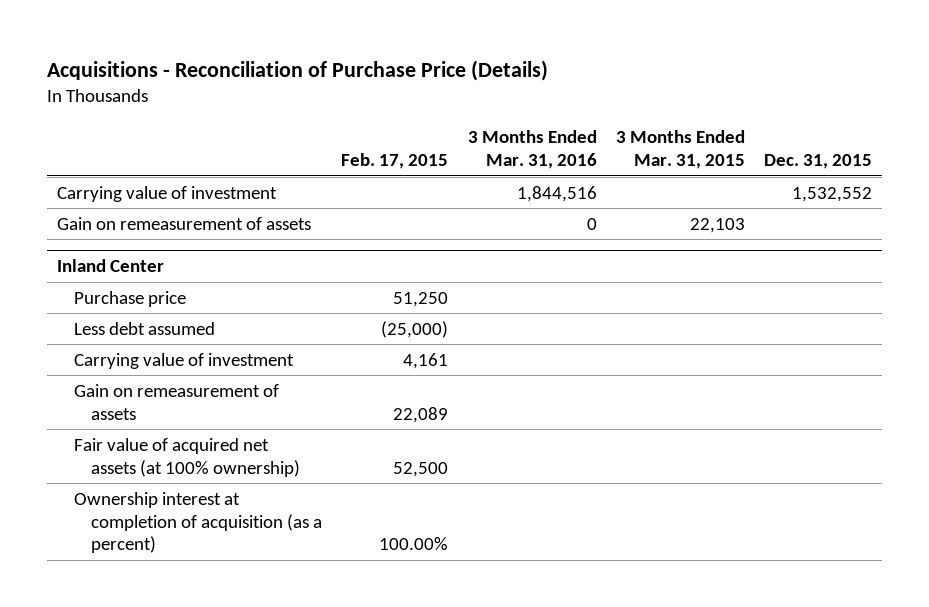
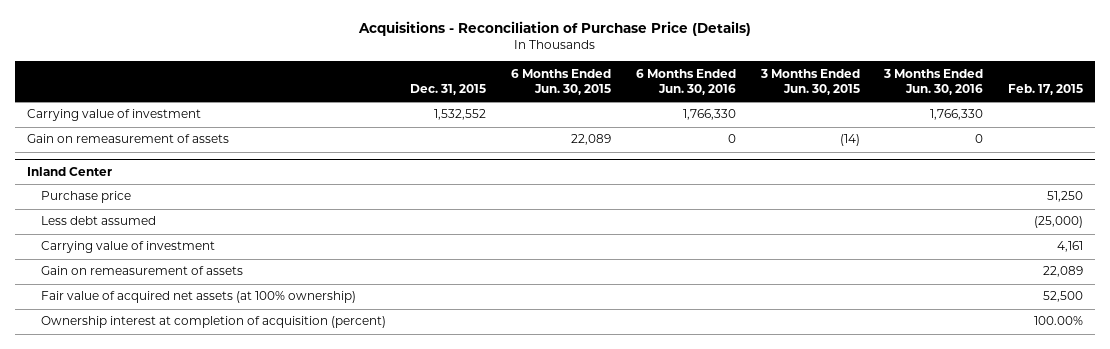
[467,130,597,170] 3 Months Ended Mar. 31, 2016 -> none
[615,130,745,170] 3 Months Ended Mar. 31, 2015 -> none
none -> [511,68,612,96] 6 Months Ended Jun. 30, 2015
none -> [635,68,736,96] 6 Months Ended Jun. 30, 2016
none -> [759,68,860,96] 3 Months Ended Jun. 30, 2015
none -> [883,68,984,96] 3 Months Ended Jun. 30, 2016
[73,491,323,554] Ownership interest at completion of acquisition (as a percent) -> [40,316,386,329] Ownership interest at completion of acquisition (percent)

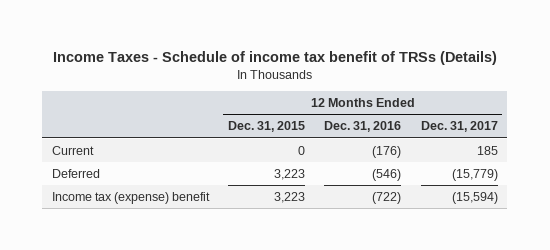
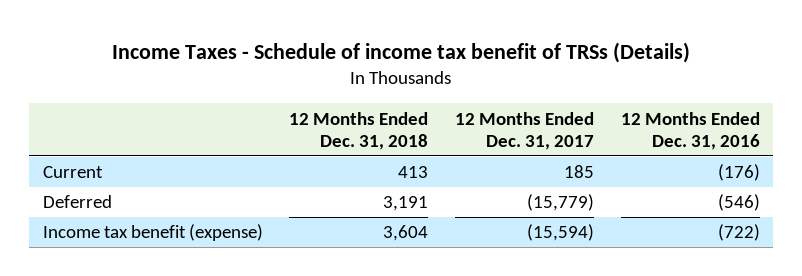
[228,121,306,133] Dec. 31, 2015 -> none
none -> [289,111,429,151] 12 Months Ended Dec. 31, 2018
[51,191,210,204] Income tax (expense) benefit -> [42,224,263,242] Income tax benefit (expense)

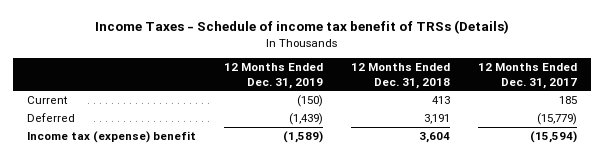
[620,111,760,151] 12 Months Ended Dec. 31, 2016 -> none
none -> [223,63,323,89] 12 Months Ended Dec. 31, 2019
[42,224,263,242] Income tax benefit (expense) -> [26,131,196,144] Income tax (expense) benefit

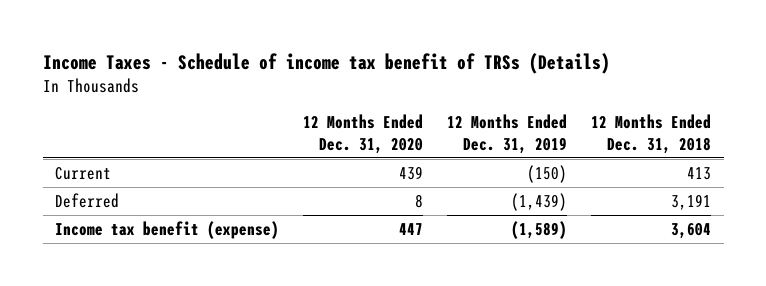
[477,63,577,89] 12 Months Ended Dec. 31, 2017 -> none
none -> [303,114,424,154] 12 Months Ended Dec. 31, 2020
[26,131,196,144] Income tax (expense) benefit -> [54,220,279,239] Income tax benefit (expense)

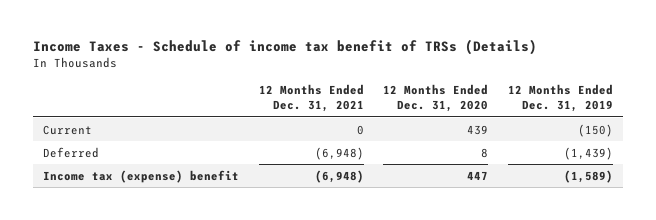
[591,114,712,154] 12 Months Ended Dec. 31, 2018 -> none
none -> [258,84,364,113] 12 Months Ended Dec. 31, 2021
[54,220,279,239] Income tax benefit (expense) -> [43,169,240,183] Income tax (expense) benefit

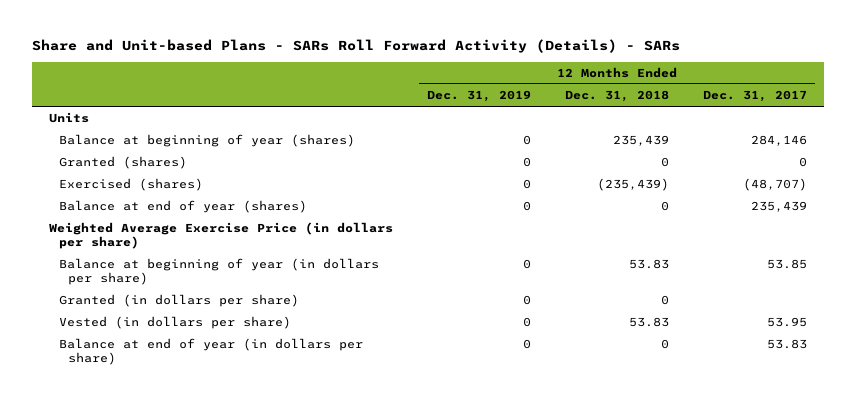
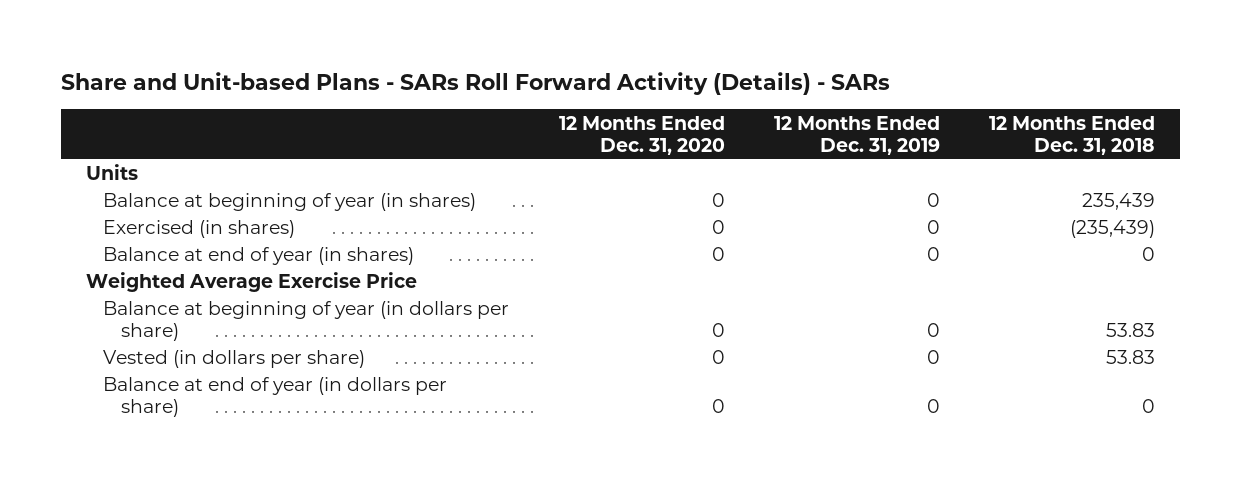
[702,90,807,103] Dec. 31, 2017 -> none
none -> [558,115,725,155] 12 Months Ended Dec. 31, 2020
[58,156,187,170] Granted (shares) -> none
[58,134,355,148] Balance at beginning of year (shares) -> [103,193,477,212] Balance at beginning of year (in shares)
[58,178,203,192] Exercised (shares) -> [103,220,296,239] Exercised (in shares)
[58,200,307,214] Balance at end of year (shares) -> [103,247,415,266] Balance at end of year (in shares)
[49,222,394,250] Weighted Average Exercise Price (in dollars per share) -> [85,272,417,293] Weighted Average Exercise Price
[58,294,299,308] Granted (in dollars per share) -> none

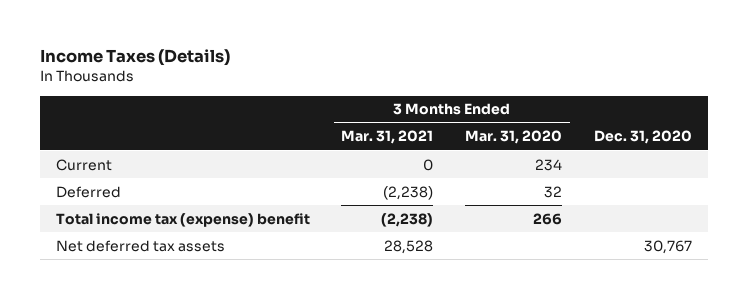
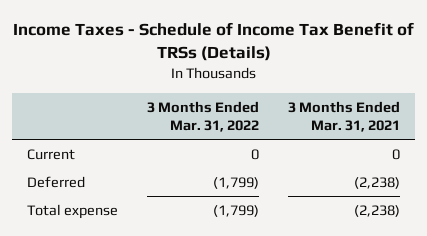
[40,49,231,67] Income Taxes (Details) -> [12,22,414,62] Income Taxes - Schedule of Income Tax Benefit of TRSs (Details)
[465,130,563,145] Mar. 31, 2020 -> none
[593,130,692,145] Dec. 31, 2020 -> none
none -> [147,100,260,133] 3 Months Ended Mar. 31, 2022
[55,239,225,252] Net deferred tax assets -> none
[55,212,310,227] Total income tax (expense) benefit -> [26,204,118,220] Total expense

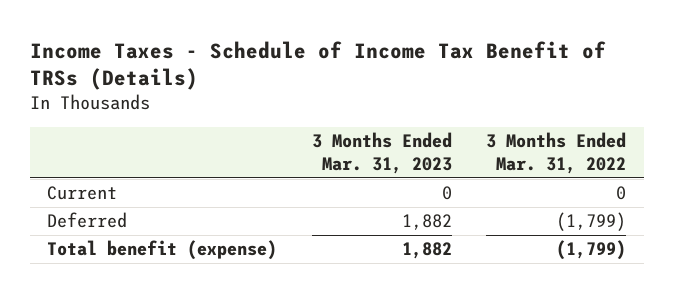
[288,100,401,133] 3 Months Ended Mar. 31, 2021 -> none
none -> [311,132,452,174] 3 Months Ended Mar. 31, 2023
[26,204,118,220] Total expense -> [47,240,278,261] Total benefit (expense)

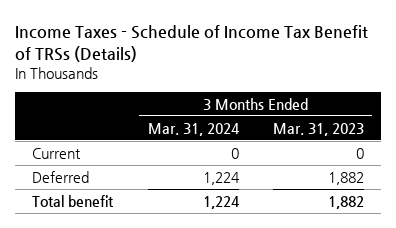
[486,132,627,174] 3 Months Ended Mar. 31, 2022 -> none
none -> [147,122,240,136] Mar. 31, 2024
[47,240,278,261] Total benefit (expense) -> [32,194,115,207] Total benefit

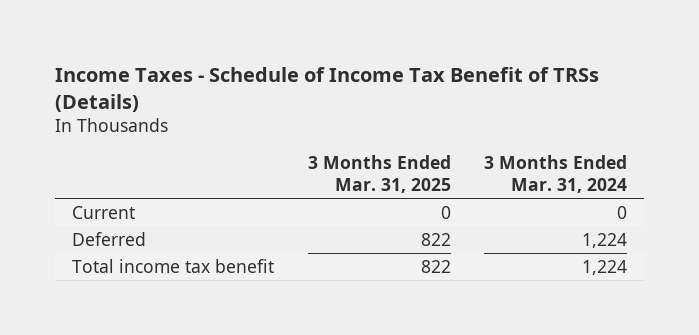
[272,122,364,136] Mar. 31, 2023 -> none
none -> [307,155,451,193] 3 Months Ended Mar. 31, 2025
[32,194,115,207] Total benefit -> [71,258,274,273] Total income tax benefit

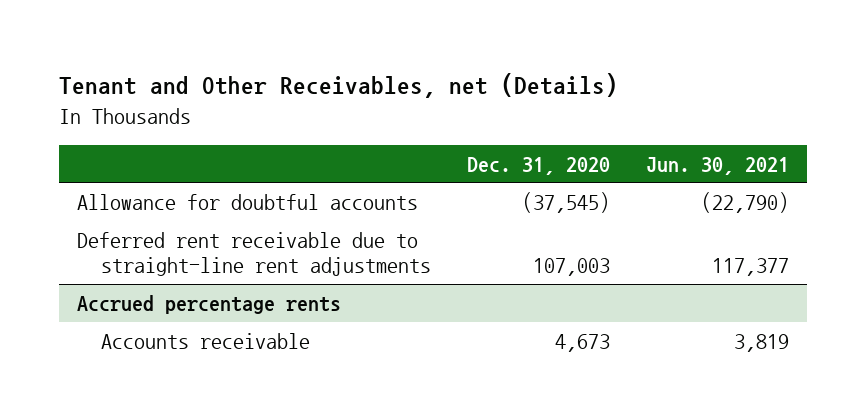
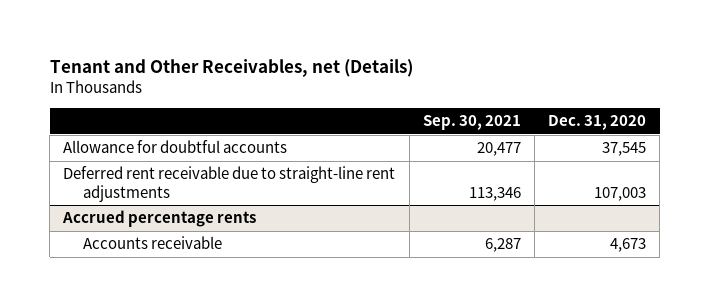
[646,156,790,175] Jun. 30, 2021 -> none
none -> [422,115,521,131] Sep. 30, 2021
[522,191,611,213] (37,545) -> [601,142,646,157] 37,545

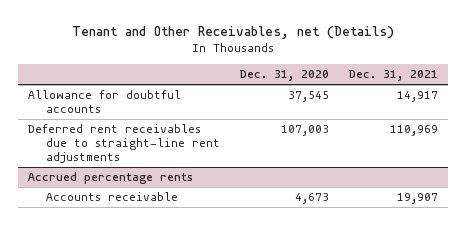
[422,115,521,131] Sep. 30, 2021 -> none
none -> [348,70,438,82] Dec. 31, 2021
[63,166,396,202] Deferred rent receivable due to straight-line rent adjustments -> [27,124,220,163] Deferred rent receivables due to straight-line rent adjustments

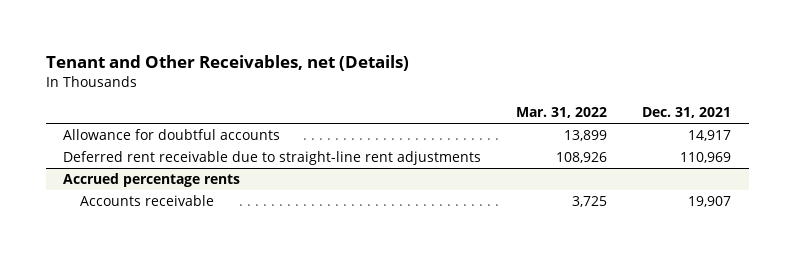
[239,70,329,82] Dec. 31, 2020 -> none
none -> [516,107,608,119] Mar. 31, 2022
[27,124,220,163] Deferred rent receivables due to straight-line rent adjustments -> [63,151,482,166] Deferred rent receivable due to straight-line rent adjustments

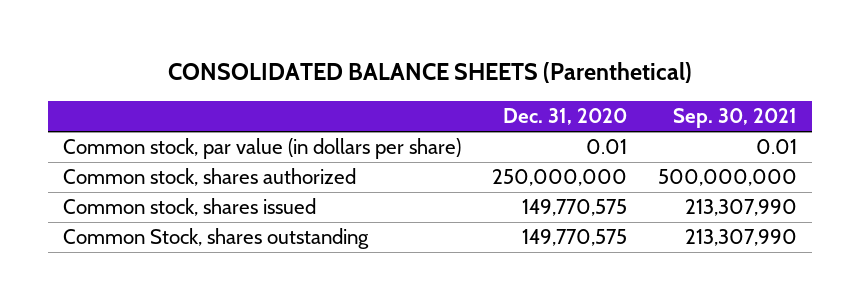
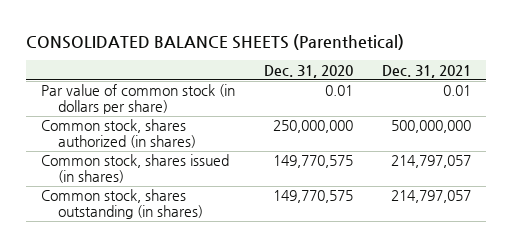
[672,107,797,128] Sep. 30, 2021 -> none
none -> [382,64,472,78] Dec. 31, 2021
[63,138,462,160] Common stock, par value (in dollars per share) -> [40,84,235,115] Par value of common stock (in dollars per share)
[63,168,357,187] Common stock, shares authorized -> [40,119,196,149] Common stock, shares authorized (in shares)
[63,198,317,217] Common stock, shares issued -> [40,154,229,184] Common stock, shares issued (in shares)
[63,228,370,250] Common Stock, shares outstanding -> [40,189,203,220] Common stock, shares outstanding (in shares)

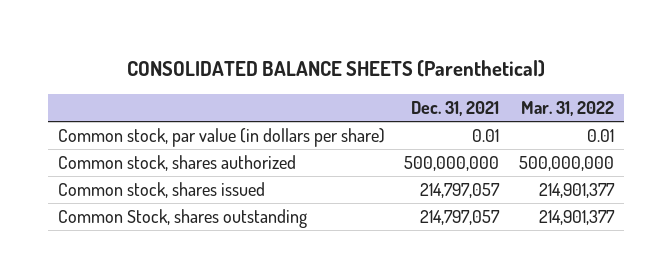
[263,64,353,78] Dec. 31, 2020 -> none
none -> [520,101,614,117] Mar. 31, 2022
[40,84,235,115] Par value of common stock (in dollars per share) -> [57,128,385,148] Common stock, par value (in dollars per share)
[40,119,196,149] Common stock, shares authorized (in shares) -> [57,155,296,172] Common stock, shares authorized
[40,154,229,184] Common stock, shares issued (in shares) -> [57,182,265,199] Common stock, shares issued
[40,189,203,220] Common stock, shares outstanding (in shares) -> [57,209,307,229] Common Stock, shares outstanding

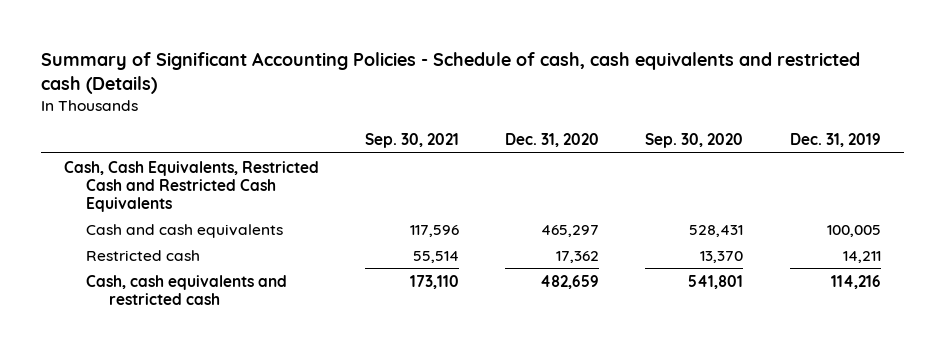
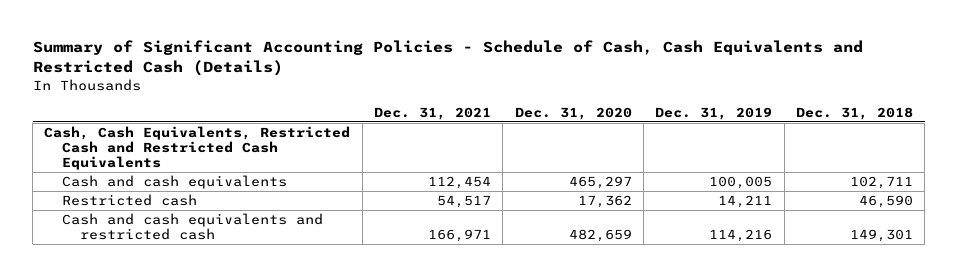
[41,51,861,94] Summary of Significant Accounting Policies - Schedule of cash, cash equivalents and restricted cash (Details) -> [32,40,863,77] Summary of Significant Accounting Policies - Schedule of Cash, Cash Equivalents and Restricted Cash (Details)
[365,133,460,149] Sep. 30, 2021 -> none
[645,133,744,149] Sep. 30, 2020 -> none
none -> [374,106,492,120] Dec. 31, 2021
none -> [795,106,913,120] Dec. 31, 2018
[86,274,288,305] Cash, cash equivalents and restricted cash -> [62,213,324,241] Cash and cash equivalents and restricted cash

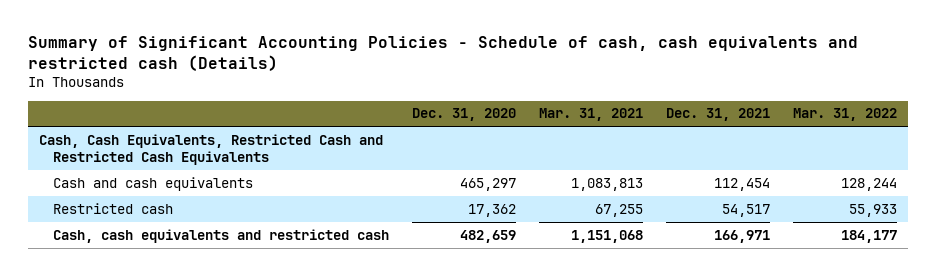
[32,40,863,77] Summary of Significant Accounting Policies - Schedule of Cash, Cash Equivalents and Restricted Cash (Details) -> [27,36,858,72] Summary of Significant Accounting Policies - Schedule of cash, cash equivalents and restricted cash (Details)
[655,106,773,120] Dec. 31, 2019 -> none
[795,106,913,120] Dec. 31, 2018 -> none
none -> [539,108,644,122] Mar. 31, 2021
none -> [792,108,897,122] Mar. 31, 2022
[62,213,324,241] Cash and cash equivalents and restricted cash -> [53,228,390,243] Cash, cash equivalents and restricted cash

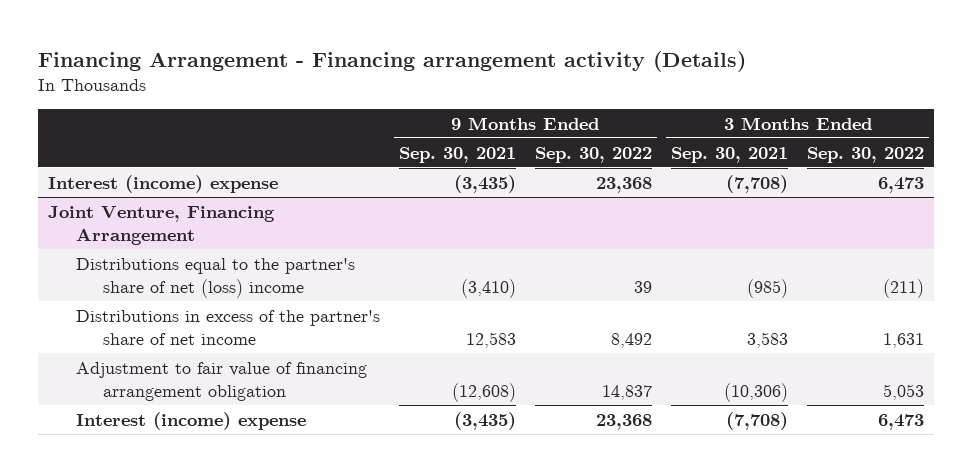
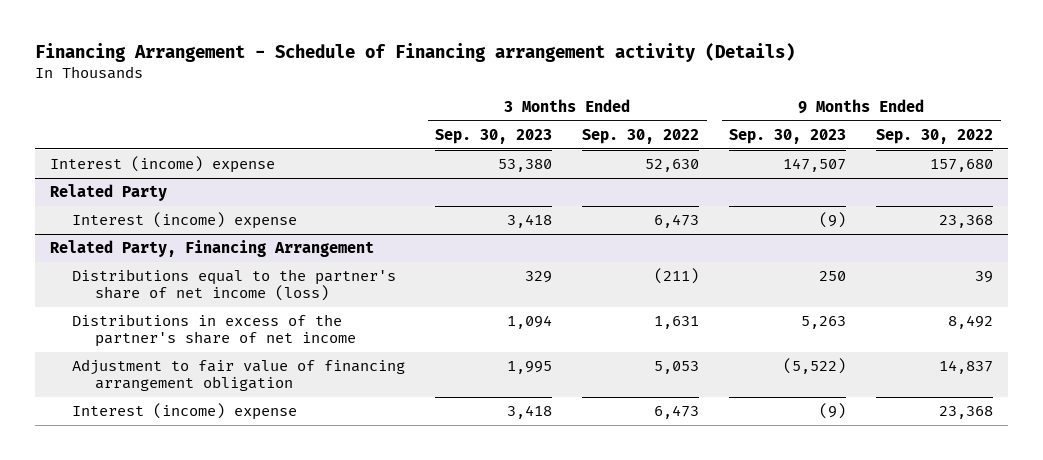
[38,50,747,72] Financing Arrangement - Financing arrangement activity (Details) -> [34,42,795,62] Financing Arrangement - Schedule of Financing arrangement activity (Details)
[398,146,516,163] Sep. 30, 2021 -> none
[671,146,789,163] Sep. 30, 2021 -> none
none -> [435,128,553,144] Sep. 30, 2023
none -> [729,128,847,144] Sep. 30, 2023
none -> [49,156,275,174] Interest (income) expense
none -> [49,184,167,202] Related Party
[47,205,275,245] Joint Venture, Financing Arrangement -> none
none -> [49,240,374,258] Related Party, Financing Arrangement
[75,257,355,298] Distributions equal to the partner's share of net (loss) income -> [72,269,397,302] Distributions equal to the partner's share of net income (loss)

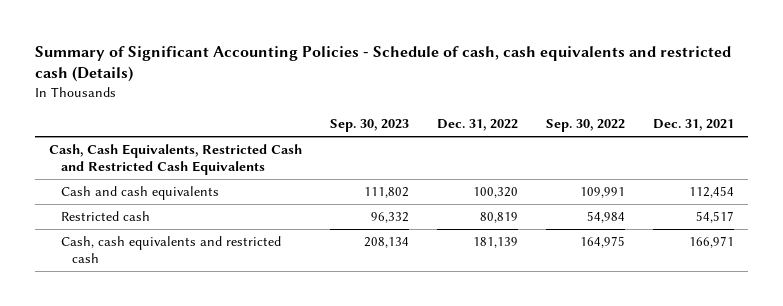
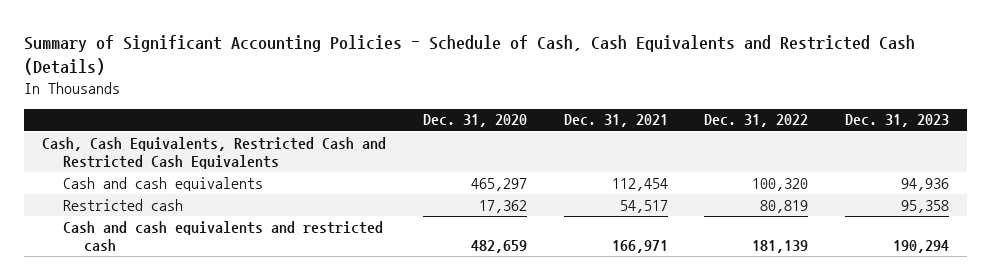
[34,45,731,83] Summary of Significant Accounting Policies - Schedule of cash, cash equivalents and restricted cash (Details) -> [24,35,916,76] Summary of Significant Accounting Policies - Schedule of Cash, Cash Equivalents and Restricted Cash (Details)
[329,119,409,133] Sep. 30, 2023 -> none
[545,119,625,133] Sep. 30, 2022 -> none
none -> [423,114,528,128] Dec. 31, 2020
none -> [844,114,949,128] Dec. 31, 2023
[60,236,281,264] Cash, cash equivalents and restricted cash -> [63,220,384,252] Cash and cash equivalents and restricted cash

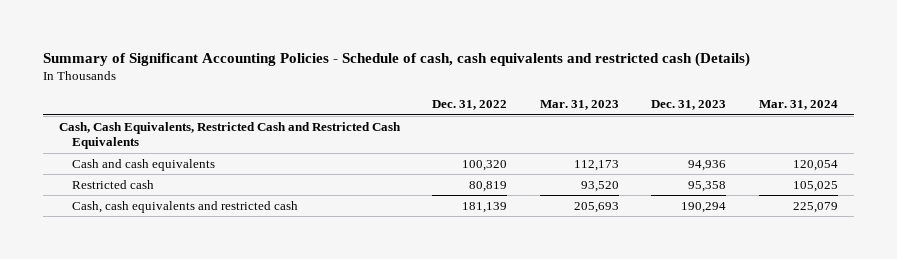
[24,35,916,76] Summary of Significant Accounting Policies - Schedule of Cash, Cash Equivalents and Restricted Cash (Details) -> [42,51,750,67] Summary of Significant Accounting Policies - Schedule of cash, cash equivalents and restricted cash (Details)
[423,114,528,128] Dec. 31, 2020 -> none
[563,114,668,128] Dec. 31, 2021 -> none
none -> [539,100,619,111] Mar. 31, 2023
none -> [758,100,838,111] Mar. 31, 2024
[63,220,384,252] Cash and cash equivalents and restricted cash -> [72,200,299,213] Cash, cash equivalents and restricted cash

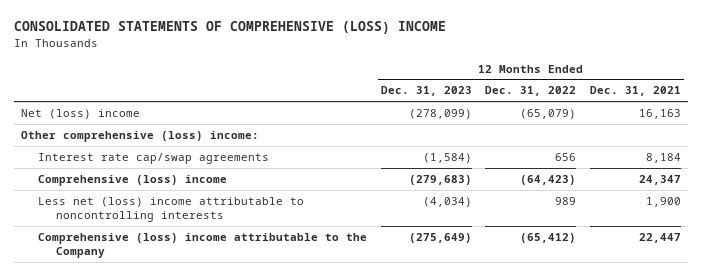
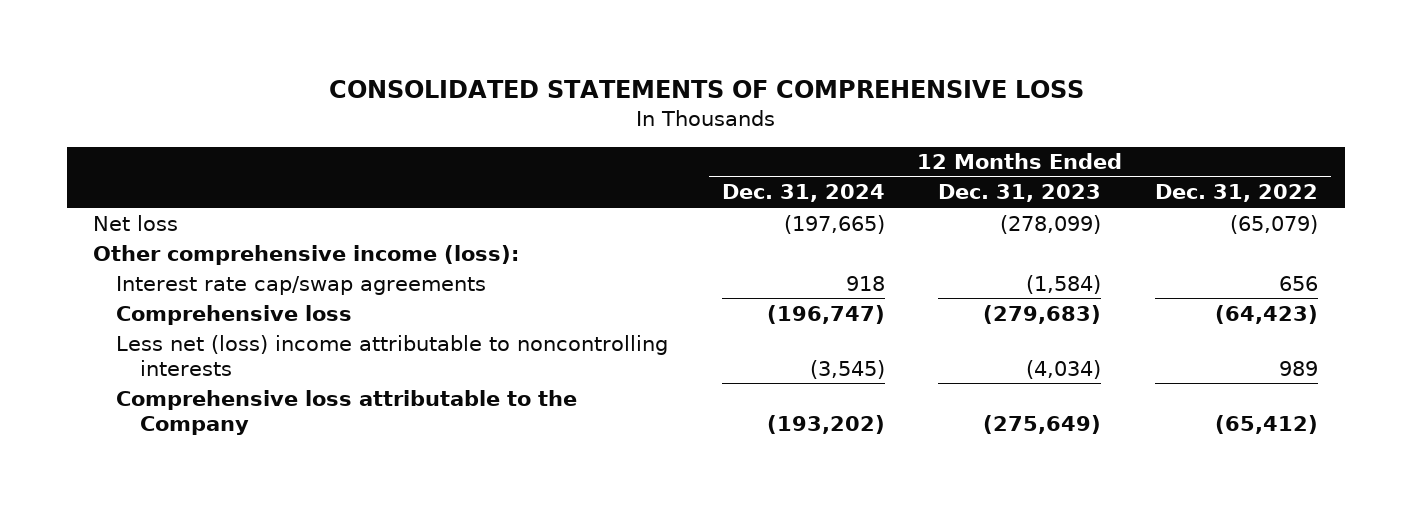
[14,21,447,35] CONSOLIDATED STATEMENTS OF COMPREHENSIVE (LOSS) INCOME -> [328,80,1084,99] CONSOLIDATED STATEMENTS OF COMPREHENSIVE LOSS
[589,86,681,97] Dec. 31, 2021 -> none
none -> [721,184,885,203] Dec. 31, 2024
[20,108,140,119] Net (loss) income -> [93,214,179,231] Net loss
[20,130,259,142] Other comprehensive (loss) income: -> [93,244,520,265] Other comprehensive income (loss):
[38,174,228,186] Comprehensive (loss) income -> [116,304,353,325] Comprehensive loss
[38,232,368,258] Comprehensive (loss) income attributable to the Company -> [116,389,578,435] Comprehensive loss attributable to the Company

